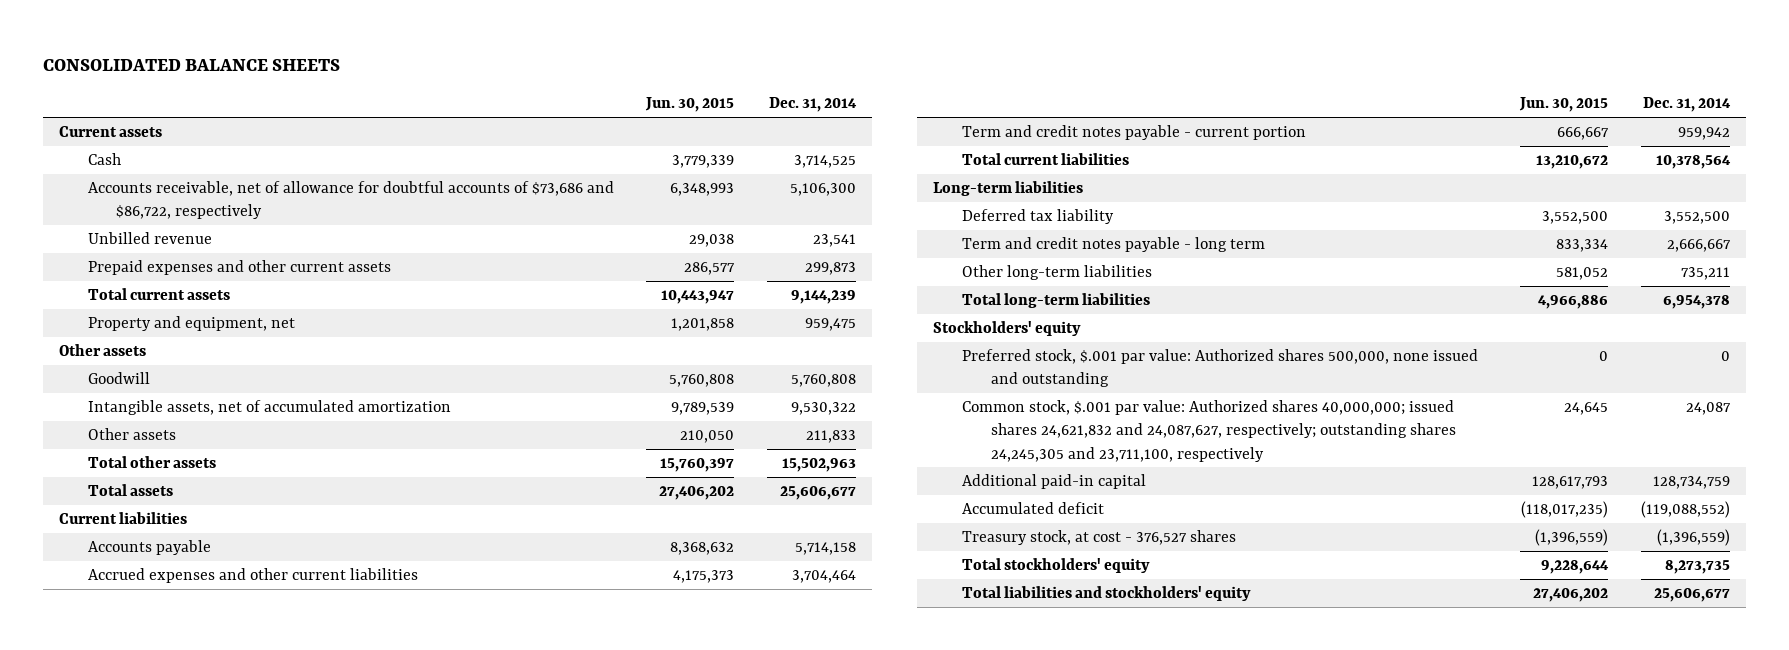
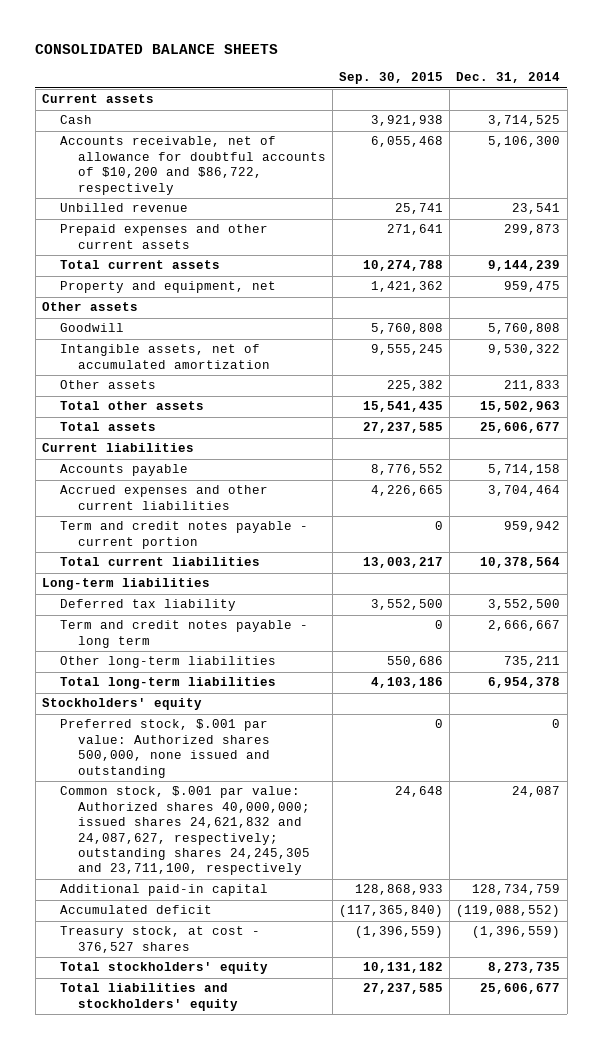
[645,97,735,113] Jun. 30, 2015 -> none
none -> [339,72,444,85] Sep. 30, 2015
[87,181,614,220] Accounts receivable, net of allowance for doubtful accounts of $73,686 and $86,722, respectively -> [59,136,326,195] Accounts receivable, net of allowance for doubtful accounts of $10,200 and $86,722, respectively

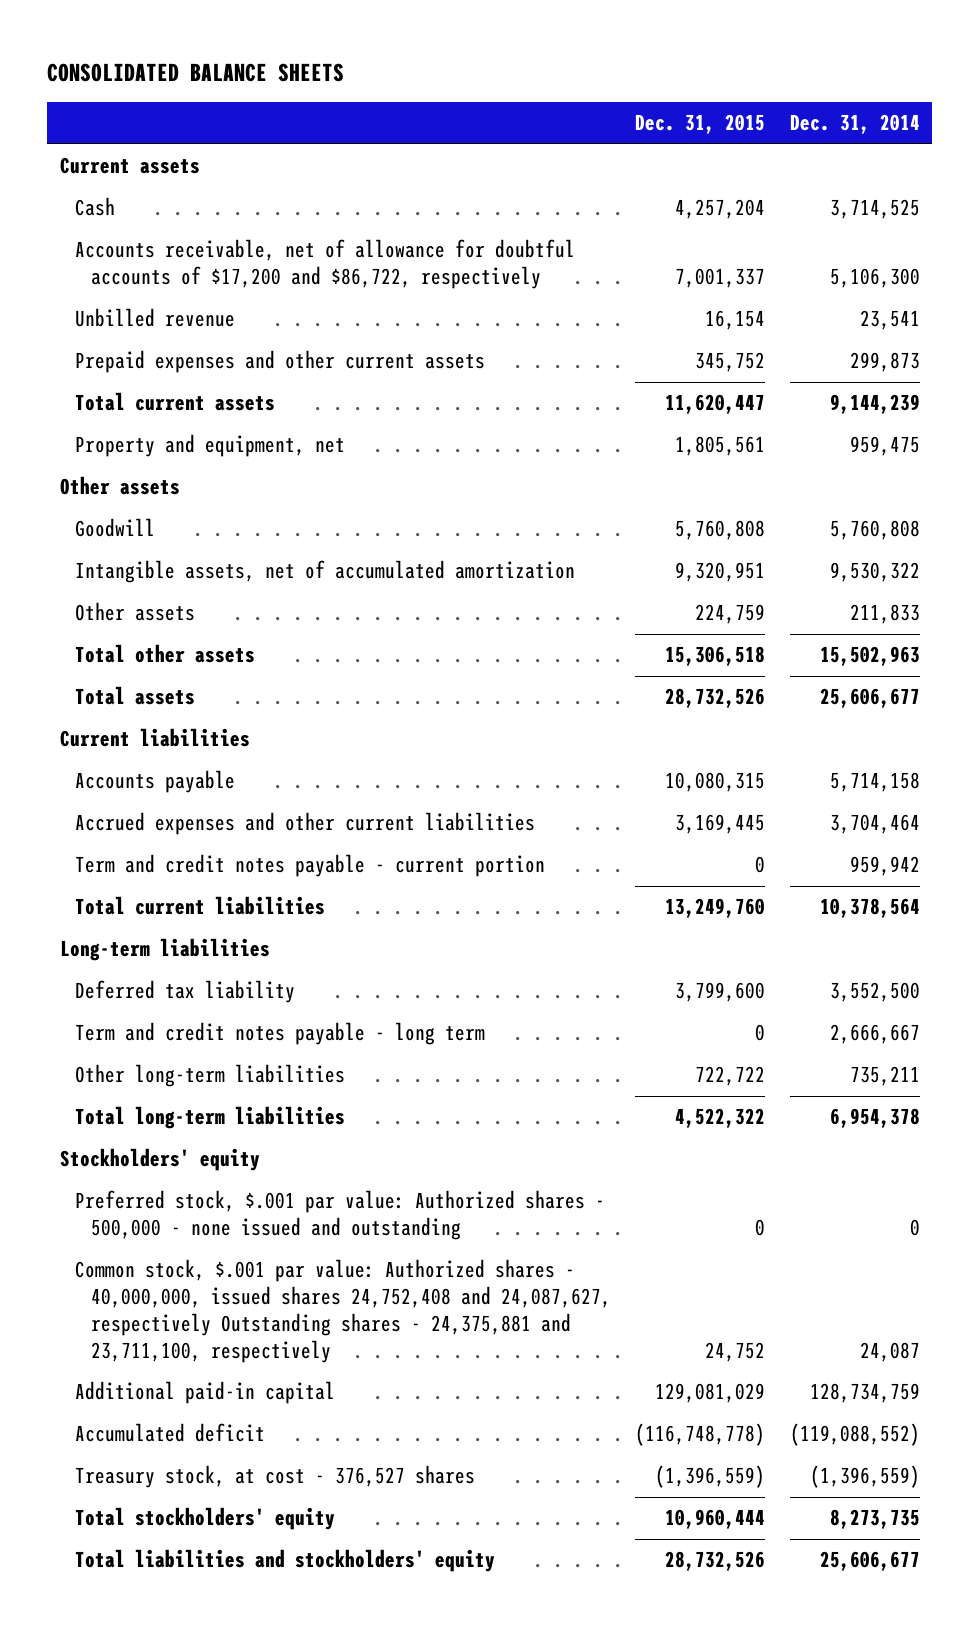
[339,72,444,85] Sep. 30, 2015 -> none
none -> [635,114,766,135] Dec. 31, 2015
[59,136,326,195] Accounts receivable, net of allowance for doubtful accounts of $10,200 and $86,722, respectively -> [75,239,576,290] Accounts receivable, net of allowance for doubtful accounts of $17,200 and $86,722, respectively
[59,719,270,778] Preferred stock, $.001 par value: Authorized shares 500,000, none issued and outstanding -> [75,1190,606,1241] Preferred stock, $.001 par value: Authorized shares - 500,000 - none issued and outstanding
[59,786,310,876] Common stock, $.001 par value: Authorized shares 40,000,000; issued shares 24,621,832 and 24,087,627, respectively; outstanding shares 24,245,305 and 23,711,100, respectively -> [75,1259,612,1364] Common stock, $.001 par value: Authorized shares - 40,000,000, issued shares 24,752,408 and 24,087,627, respectively Outstanding shares - 24,375,881 and 23,711,100, respectively

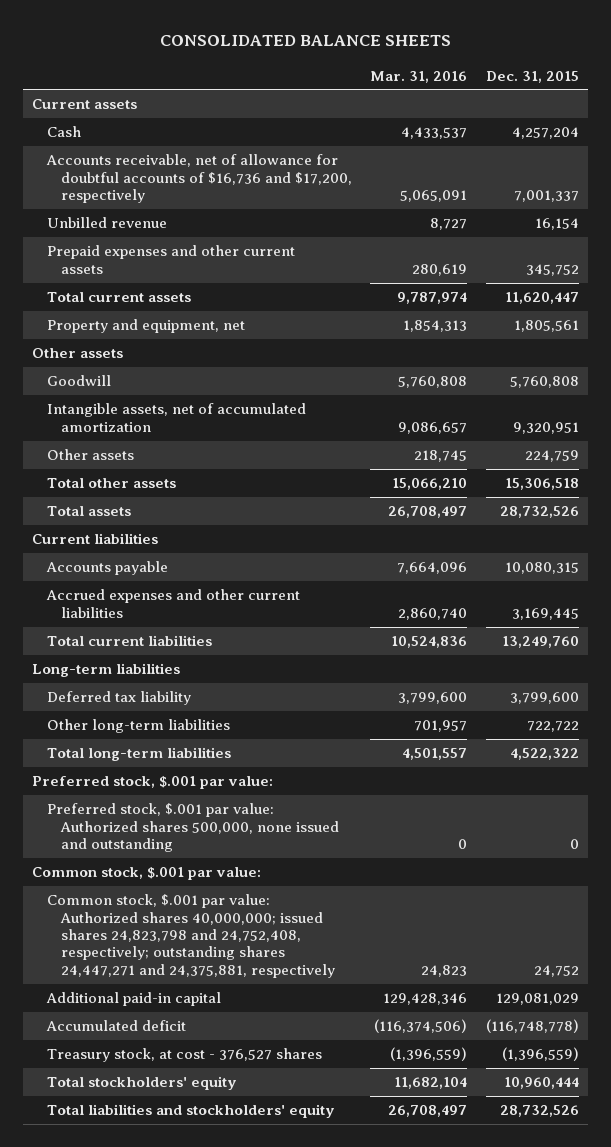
[789,114,920,135] Dec. 31, 2014 -> none
none -> [370,70,468,83] Mar. 31, 2016
[75,239,576,290] Accounts receivable, net of allowance for doubtful accounts of $17,200 and $86,722, respectively -> [45,154,352,203] Accounts receivable, net of allowance for doubtful accounts of $16,736 and $17,200, respectively
[75,854,546,878] Term and credit notes payable - current portion -> none
[75,1022,486,1046] Term and credit notes payable - long term -> none
[59,1148,260,1172] Stockholders' equity -> none
none -> [32,776,274,790] Preferred stock, $.001 par value:
[75,1190,606,1241] Preferred stock, $.001 par value: Authorized shares - 500,000 - none issued and outstanding -> [46,803,339,852] Preferred stock, $.001 par value: Authorized shares 500,000, none issued and outstanding
none -> [32,867,262,881] Common stock, $.001 par value:
[75,1259,612,1364] Common stock, $.001 par value: Authorized shares - 40,000,000, issued shares 24,752,408 and 24,087,627, respectively Outstanding shares - 24,375,881 and 23,711,100, respectively -> [46,894,335,978] Common stock, $.001 par value: Authorized shares 40,000,000; issued shares 24,823,798 and 24,752,408, respectively; outstanding shares 24,447,271 and 24,375,881, respectively

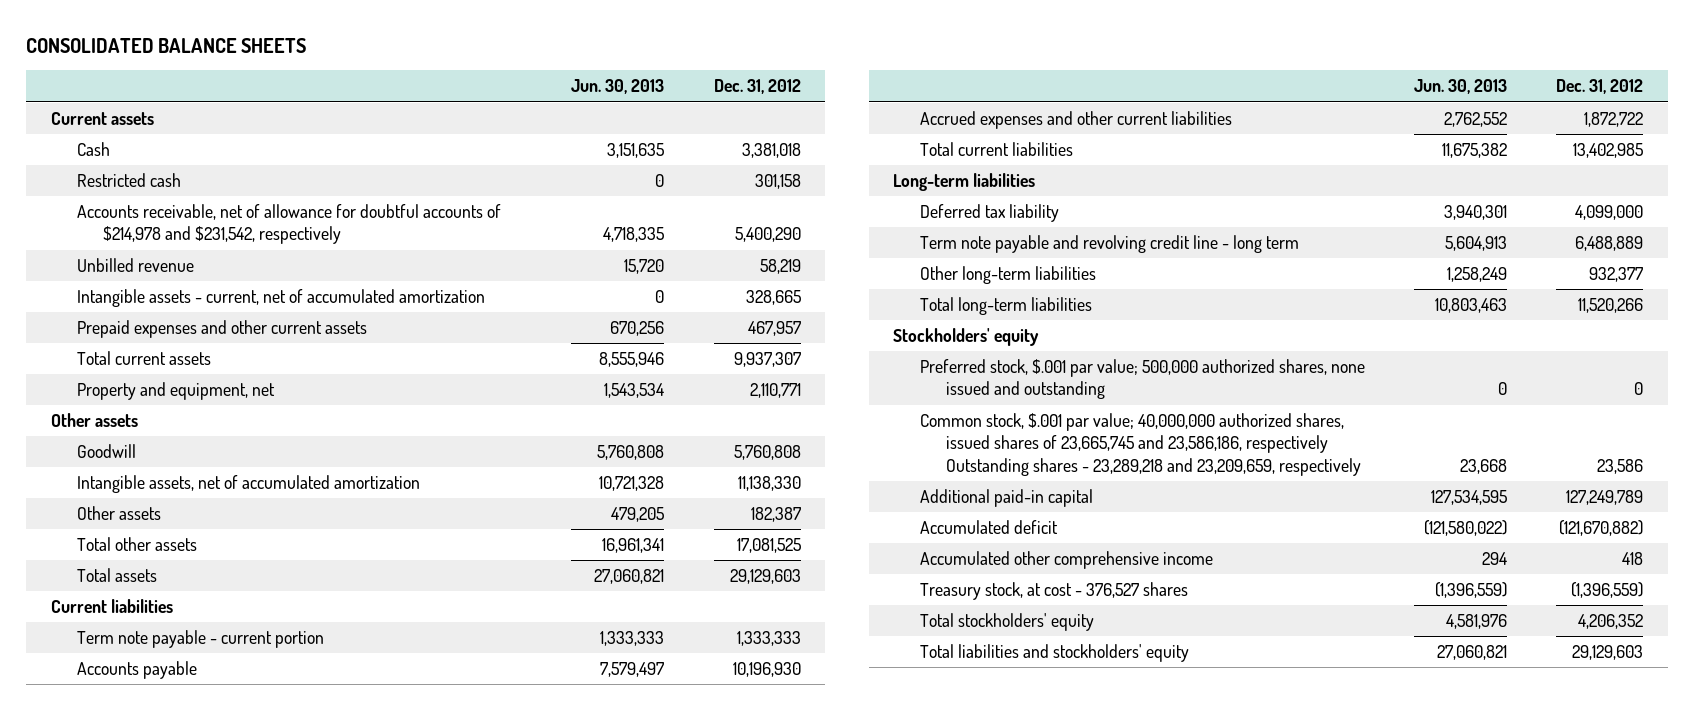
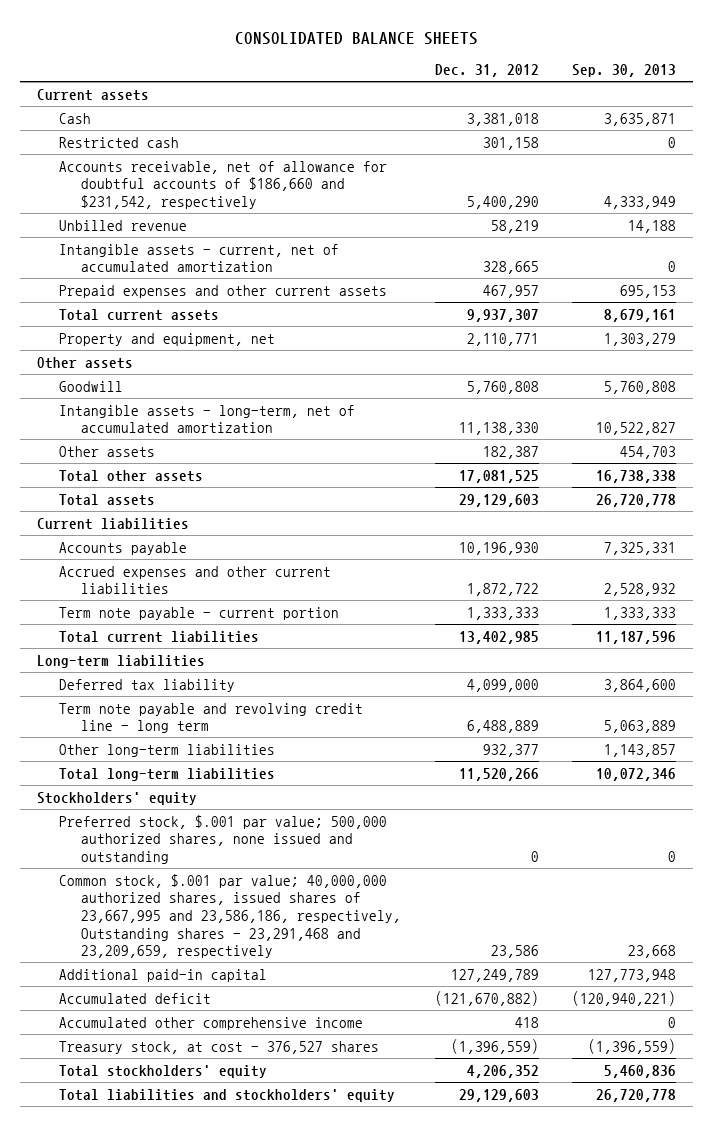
[571,79,665,95] Jun. 30, 2013 -> none
none -> [572,64,677,78] Sep. 30, 2013
[77,203,502,245] Accounts receivable, net of allowance for doubtful accounts of $214,978 and $231,542, respectively -> [58,160,387,209] Accounts receivable, net of allowance for doubtful accounts of $186,660 and $231,542, respectively
[77,474,421,493] Intangible assets, net of accumulated amortization -> [58,404,355,434] Intangible assets - long-term, net of accumulated amortization
[77,629,325,648] Term note payable - current portion -> [58,606,339,620] Term note payable - current portion
[919,412,1362,476] Common stock, $.001 par value; 40,000,000 authorized shares, issued shares of 23,665,745 and 23,586,186, respectively Outstanding shares - 23,289,218 and 23,209,659, respectively -> [58,873,401,959] Common stock, $.001 par value; 40,000,000 authorized shares, issued shares of 23,667,995 and 23,586,186, respectively, Outstanding shares - 23,291,468 and 23,209,659, respectively

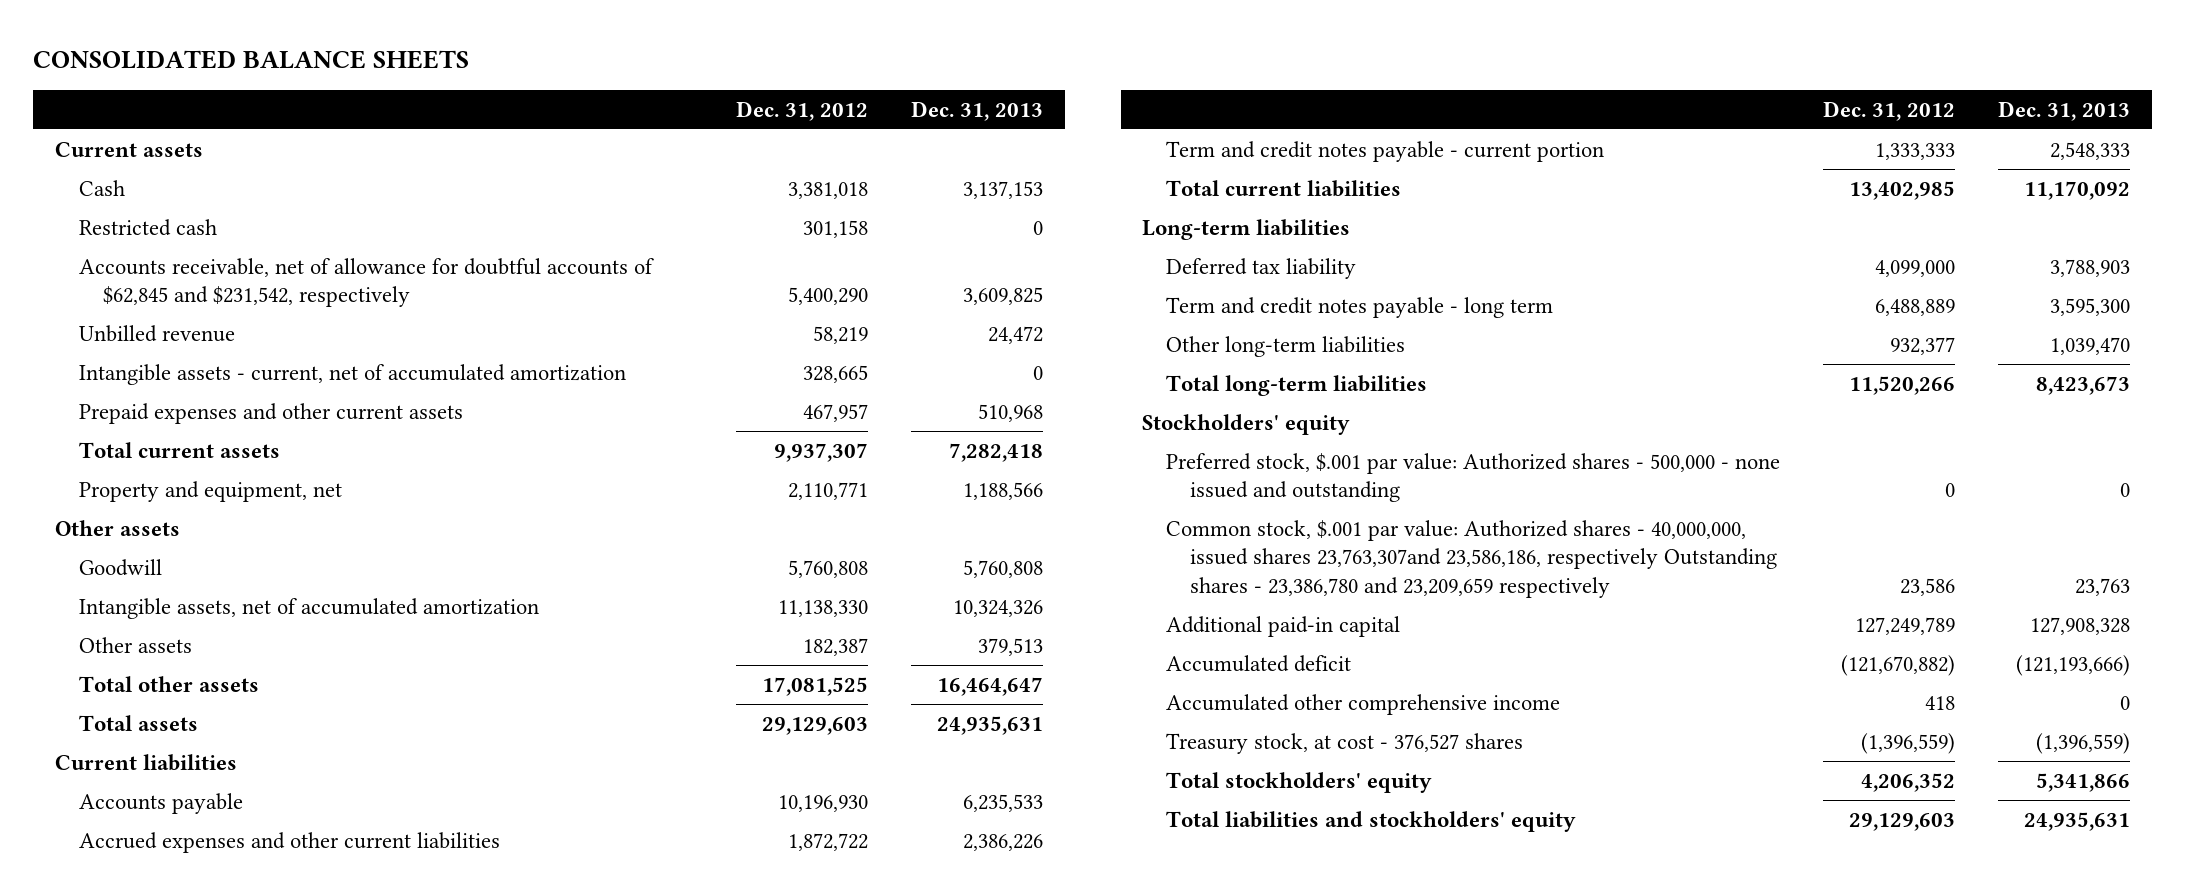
[572,64,677,78] Sep. 30, 2013 -> none
none -> [910,100,1043,121] Dec. 31, 2013
[58,160,387,209] Accounts receivable, net of allowance for doubtful accounts of $186,660 and $231,542, respectively -> [78,257,654,308] Accounts receivable, net of allowance for doubtful accounts of $62,845 and $231,542, respectively
[58,404,355,434] Intangible assets - long-term, net of accumulated amortization -> [78,597,539,619] Intangible assets, net of accumulated amortization
[58,606,339,620] Term note payable - current portion -> [1166,140,1605,162] Term and credit notes payable - current portion
[58,702,363,734] Term note payable and revolving credit line - long term -> [1166,296,1554,318] Term and credit notes payable - long term
[58,814,387,864] Preferred stock, $.001 par value; 500,000 authorized shares, none issued and outstanding -> [1166,452,1781,503] Preferred stock, $.001 par value: Authorized shares - 500,000 - none issued and outstanding
[58,873,401,959] Common stock, $.001 par value; 40,000,000 authorized shares, issued shares of 23,667,995 and 23,586,186, respectively, Outstanding shares - 23,291,468 and 23,209,659, respectively -> [1166,519,1778,598] Common stock, $.001 par value: Authorized shares - 40,000,000, issued shares 23,763,307and 23,586,186, respectively Outstanding shares - 23,386,780 and 23,209,659 respectively

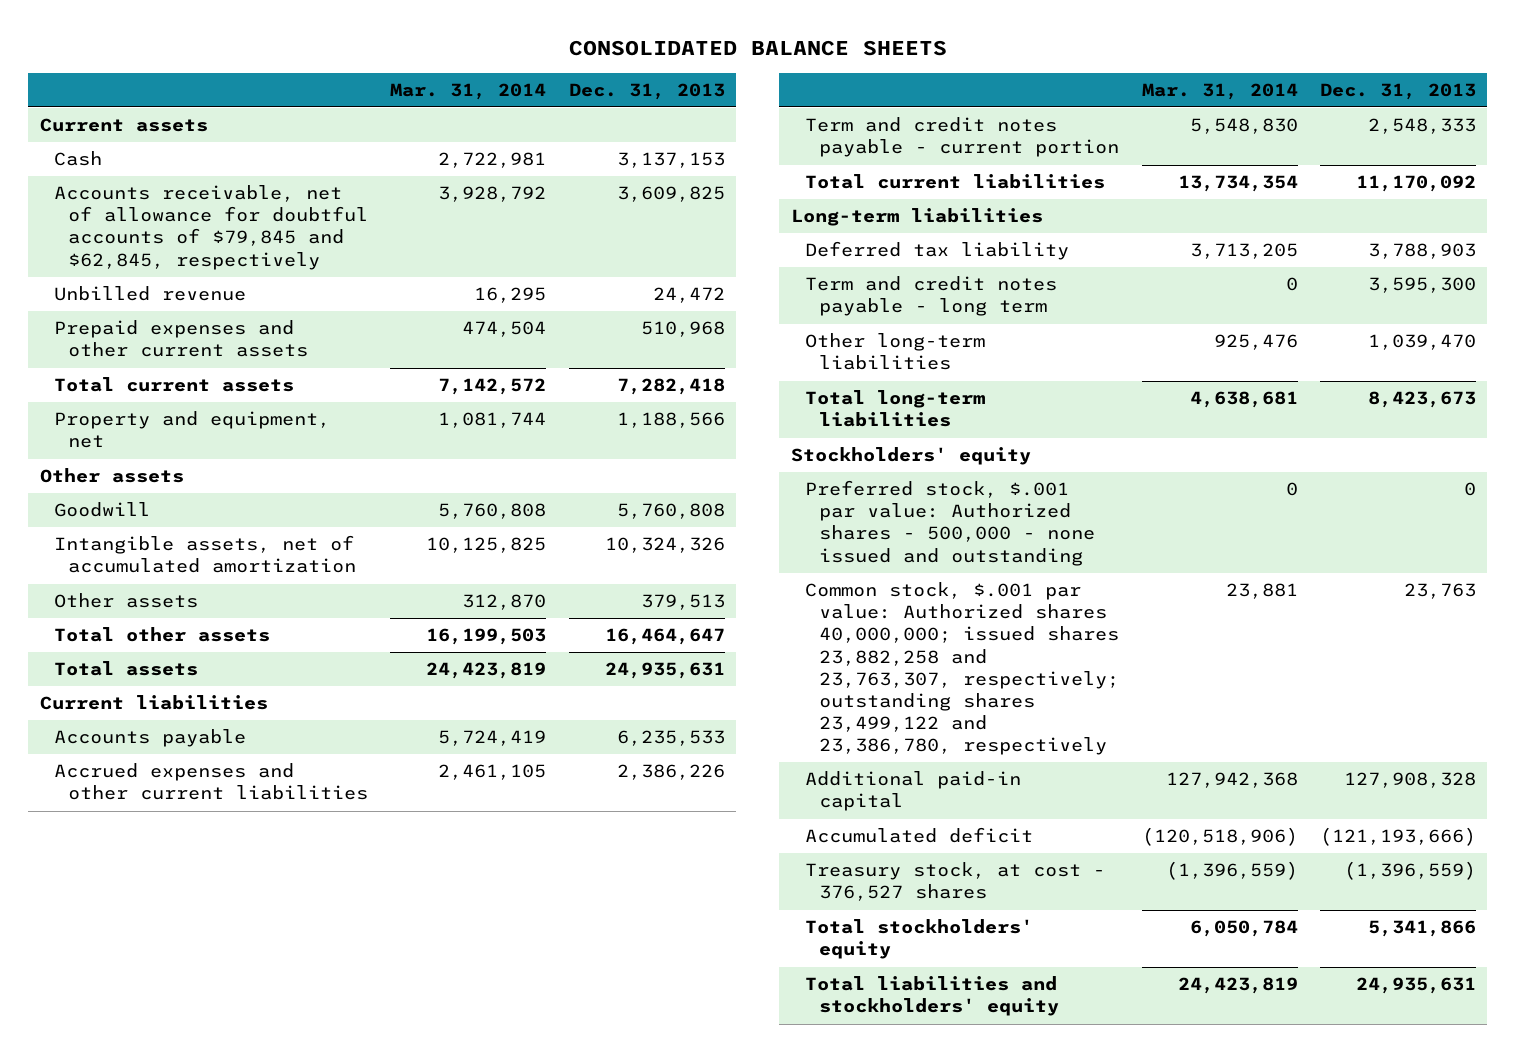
[735,100,868,121] Dec. 31, 2012 -> none
none -> [390,82,547,100] Mar. 31, 2014
[78,218,217,236] Restricted cash -> none
[78,257,654,308] Accounts receivable, net of allowance for doubtful accounts of $62,845 and $231,542, respectively -> [53,185,368,270] Accounts receivable, net of allowance for doubtful accounts of $79,845 and $62,845, respectively
[78,363,626,385] Intangible assets - current, net of accumulated amortization -> none
[1166,519,1778,598] Common stock, $.001 par value: Authorized shares - 40,000,000, issued shares 23,763,307and 23,586,186, respectively Outstanding shares - 23,386,780 and 23,209,659 respectively -> [804,582,1119,756] Common stock, $.001 par value: Authorized shares 40,000,000; issued shares 23,882,258 and 23,763,307, respectively; outstanding shares 23,499,122 and 23,386,780, respectively
[1166,693,1561,715] Accumulated other comprehensive income -> none

